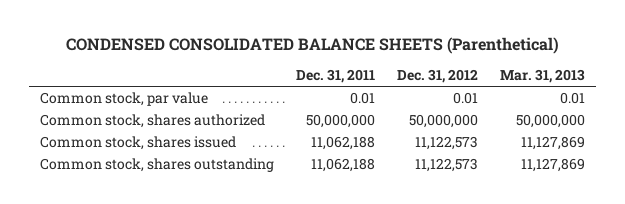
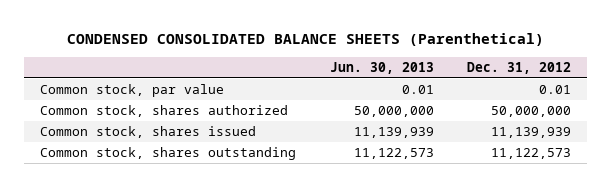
[296,69,376,84] Dec. 31, 2011 -> none
[500,69,586,84] Mar. 31, 2013 -> none
none -> [329,61,434,74] Jun. 30, 2013
[415,136,479,151] 11,122,573 -> [490,127,571,139] 11,139,939

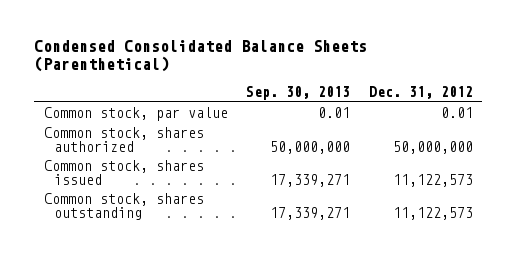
[66,32,544,46] CONDENSED CONSOLIDATED BALANCE SHEETS (Parenthetical) -> [34,40,368,73] Condensed Consolidated Balance Sheets (Parenthetical)
[329,61,434,74] Jun. 30, 2013 -> none
none -> [246,86,351,101] Sep. 30, 2013
[490,127,571,139] 11,139,939 -> [393,173,474,187] 11,122,573

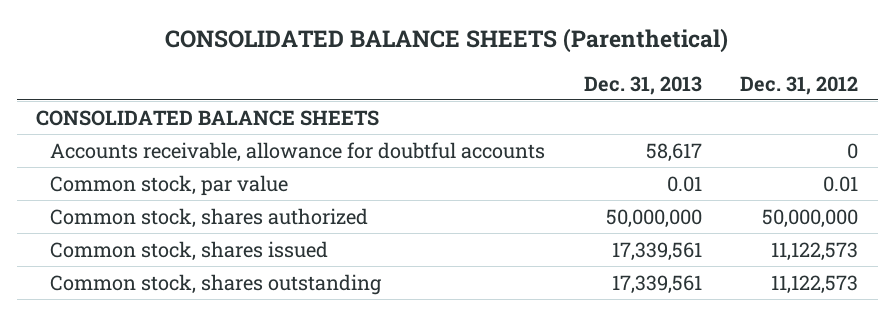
[34,40,368,73] Condensed Consolidated Balance Sheets (Parenthetical) -> [165,28,729,54] CONSOLIDATED BALANCE SHEETS (Parenthetical)
[246,86,351,101] Sep. 30, 2013 -> none
none -> [583,75,702,95] Dec. 31, 2013
none -> [35,109,379,126] CONSOLIDATED BALANCE SHEETS
none -> [49,141,545,162] Accounts receivable, allowance for doubtful accounts

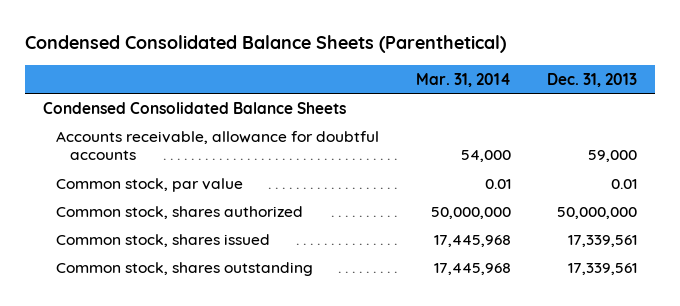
[165,28,729,54] CONSOLIDATED BALANCE SHEETS (Parenthetical) -> [25,35,507,54] Condensed Consolidated Balance Sheets (Parenthetical)
[740,75,859,95] Dec. 31, 2012 -> none
none -> [415,72,511,87] Mar. 31, 2014
[35,109,379,126] CONSOLIDATED BALANCE SHEETS -> [43,101,347,114] Condensed Consolidated Balance Sheets
[645,142,702,162] 58,617 -> [587,150,637,163] 59,000

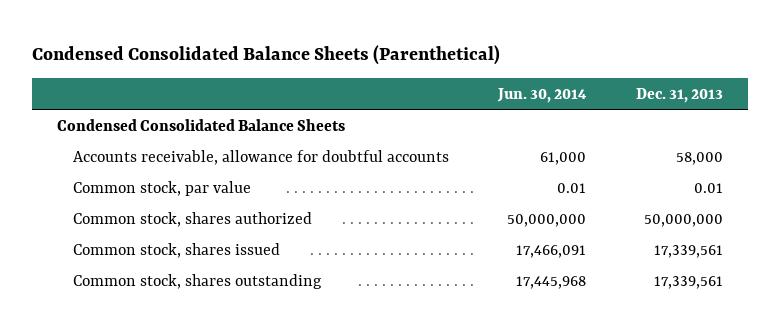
[415,72,511,87] Mar. 31, 2014 -> none
none -> [497,87,588,103] Jun. 30, 2014
[587,150,637,163] 59,000 -> [676,151,724,165] 58,000

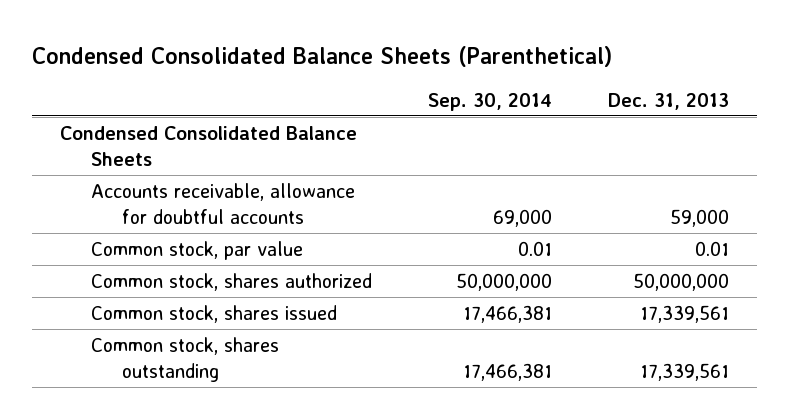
[497,87,588,103] Jun. 30, 2014 -> none
none -> [428,92,553,111] Sep. 30, 2014
[676,151,724,165] 58,000 -> [670,208,730,227] 59,000

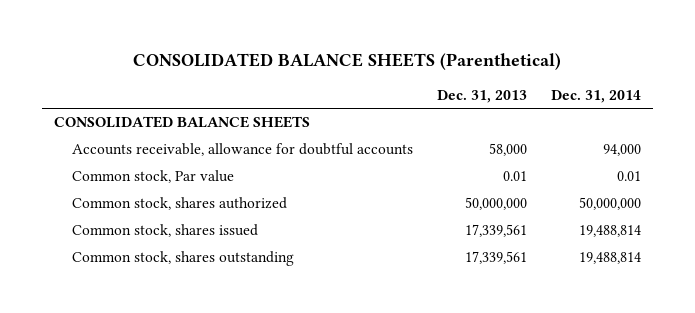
[32,45,613,67] Condensed Consolidated Balance Sheets (Parenthetical) -> [133,52,562,70] CONSOLIDATED BALANCE SHEETS (Parenthetical)
[428,92,553,111] Sep. 30, 2014 -> none
none -> [551,89,642,103] Dec. 31, 2014
[60,125,358,166] Condensed Consolidated Balance Sheets -> [53,116,310,129] CONSOLIDATED BALANCE SHEETS
[670,208,730,227] 59,000 -> [489,143,528,157] 58,000
[91,240,304,260] Common stock, par value -> [72,170,235,184] Common stock, Par value

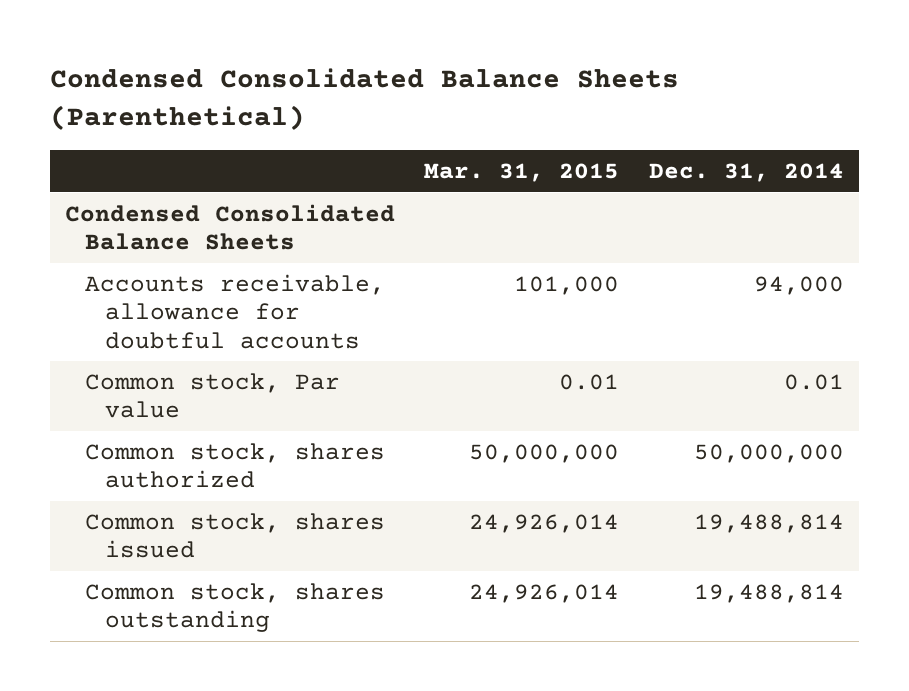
[133,52,562,70] CONSOLIDATED BALANCE SHEETS (Parenthetical) -> [49,68,679,131] Condensed Consolidated Balance Sheets (Parenthetical)
[437,89,528,103] Dec. 31, 2013 -> none
none -> [424,162,620,182] Mar. 31, 2015
[53,116,310,129] CONSOLIDATED BALANCE SHEETS -> [64,204,395,251] Condensed Consolidated Balance Sheets

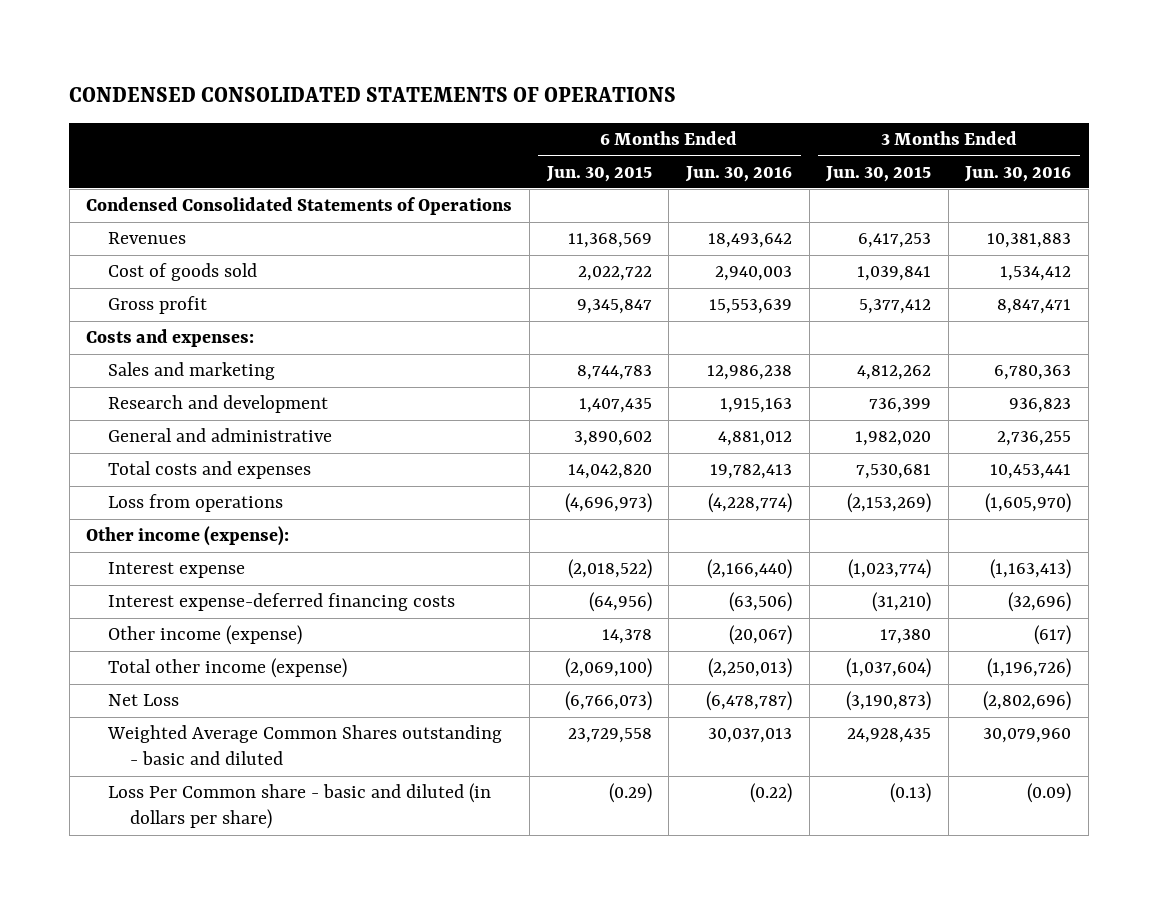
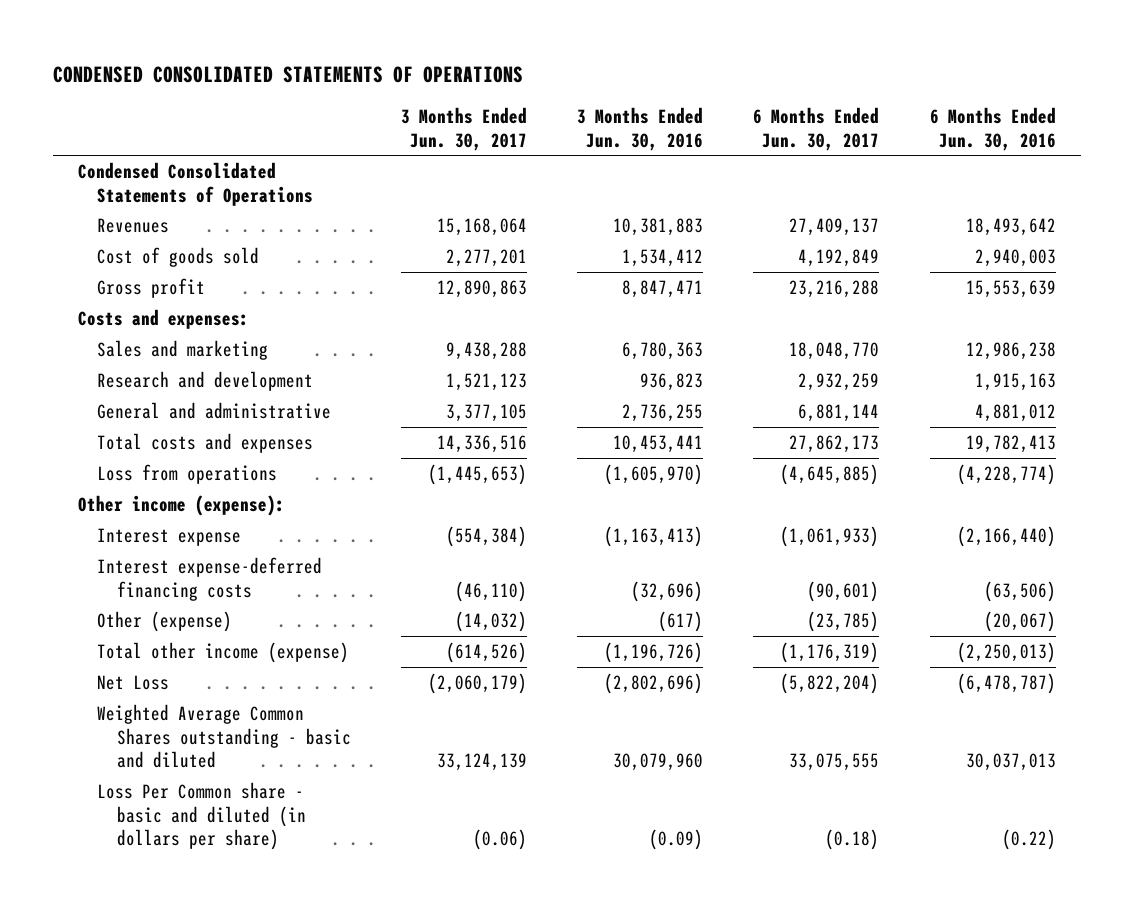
[545,165,652,182] Jun. 30, 2015 -> none
[825,165,932,182] Jun. 30, 2015 -> none
none -> [400,107,527,151] 3 Months Ended Jun. 30, 2017
none -> [753,107,880,151] 6 Months Ended Jun. 30, 2017
[108,625,303,646] Other income (expense) -> [97,610,233,632] Other (expense)

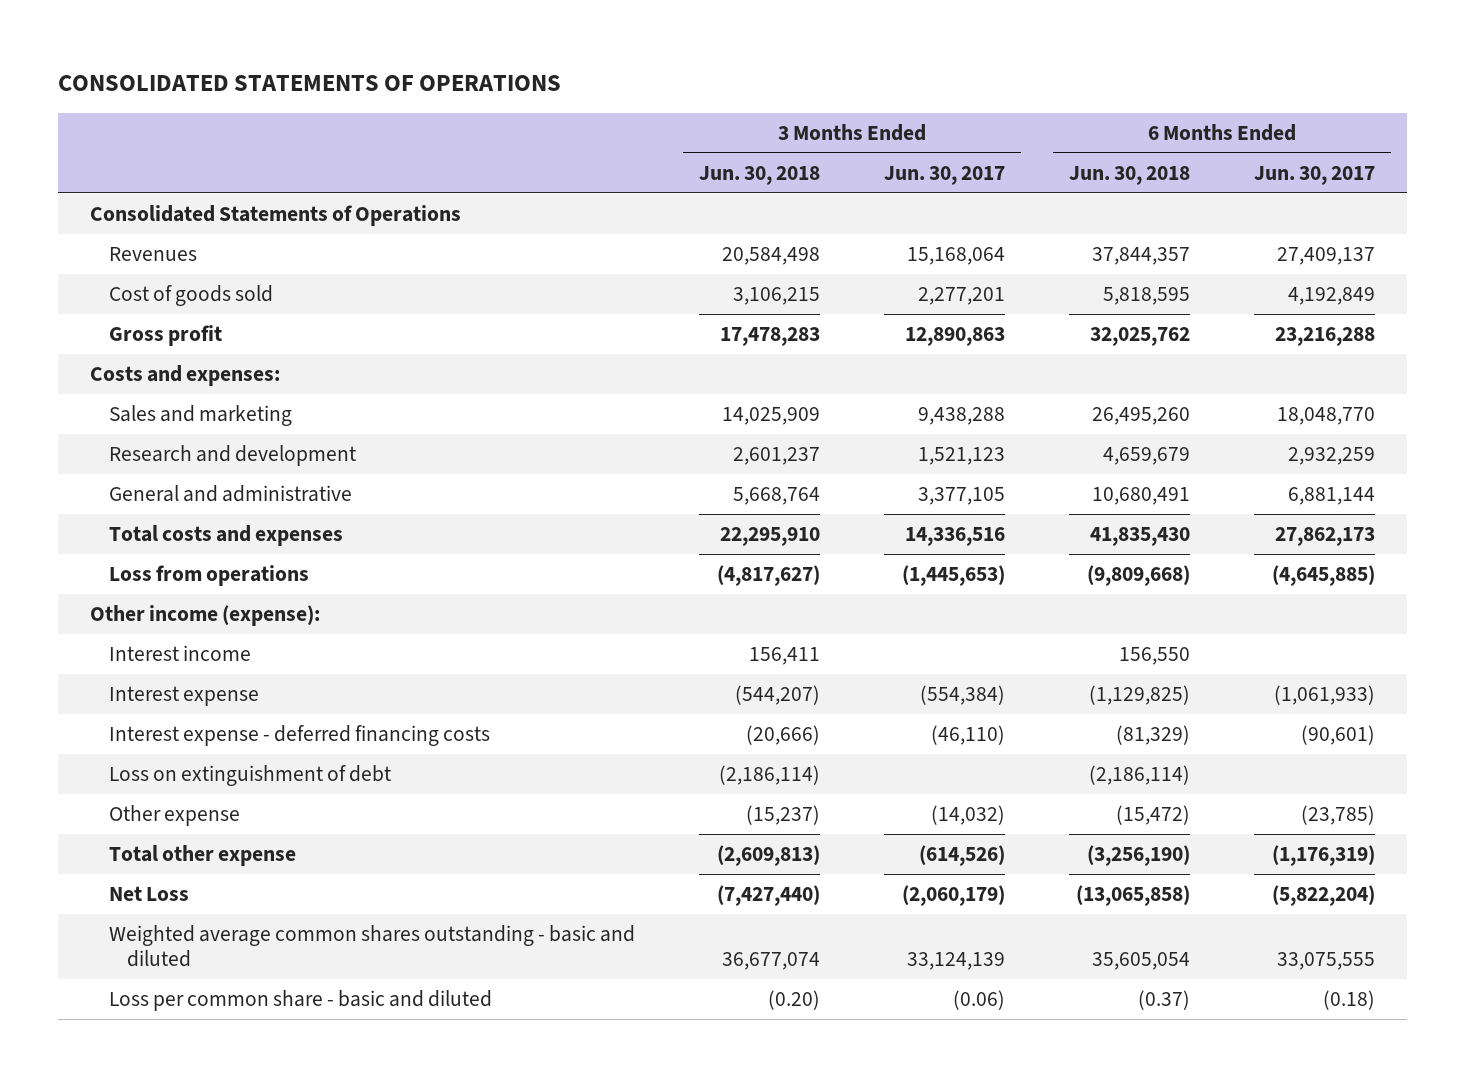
[52,66,523,84] CONDENSED CONSOLIDATED STATEMENTS OF OPERATIONS -> [58,75,562,92] CONSOLIDATED STATEMENTS OF OPERATIONS
[577,107,704,151] 3 Months Ended Jun. 30, 2016 -> none
[929,107,1056,151] 6 Months Ended Jun. 30, 2016 -> none
none -> [698,165,820,185] Jun. 30, 2018
none -> [1068,165,1190,185] Jun. 30, 2018
[77,161,314,206] Condensed Consolidated Statements of Operations -> [90,205,462,227] Consolidated Statements of Operations
none -> [108,645,251,662] Interest income
[97,556,323,601] Interest expense-deferred financing costs -> [108,725,490,747] Interest expense - deferred financing costs
none -> [108,765,391,787] Loss on extinguishment of debt
[97,610,233,632] Other (expense) -> [108,805,240,827] Other expense
[97,641,350,663] Total other income (expense) -> [108,845,296,867] Total other expense
[97,703,351,769] Weighted Average Common Shares outstanding - basic and diluted -> [108,925,635,968] Weighted average common shares outstanding - basic and diluted
[97,781,306,851] Loss Per Common share - basic and diluted (in dollars per share) -> [108,990,492,1012] Loss per common share - basic and diluted

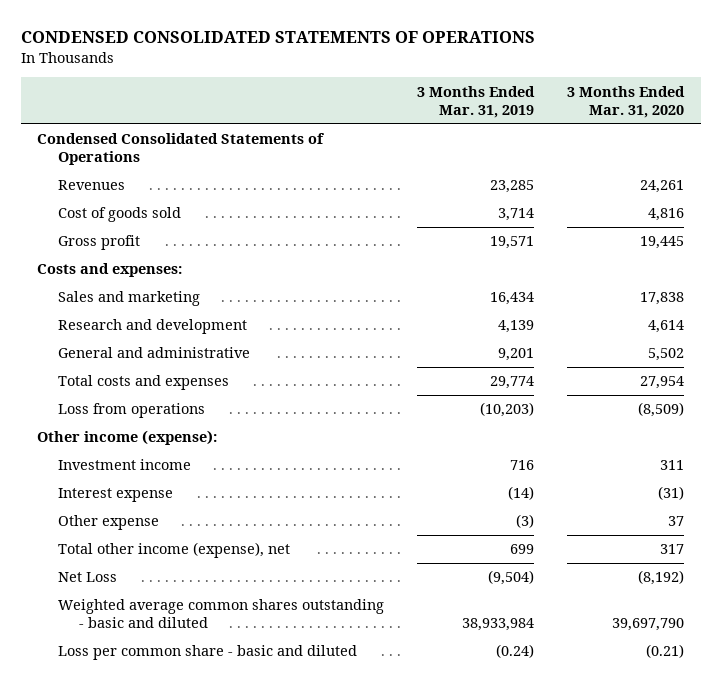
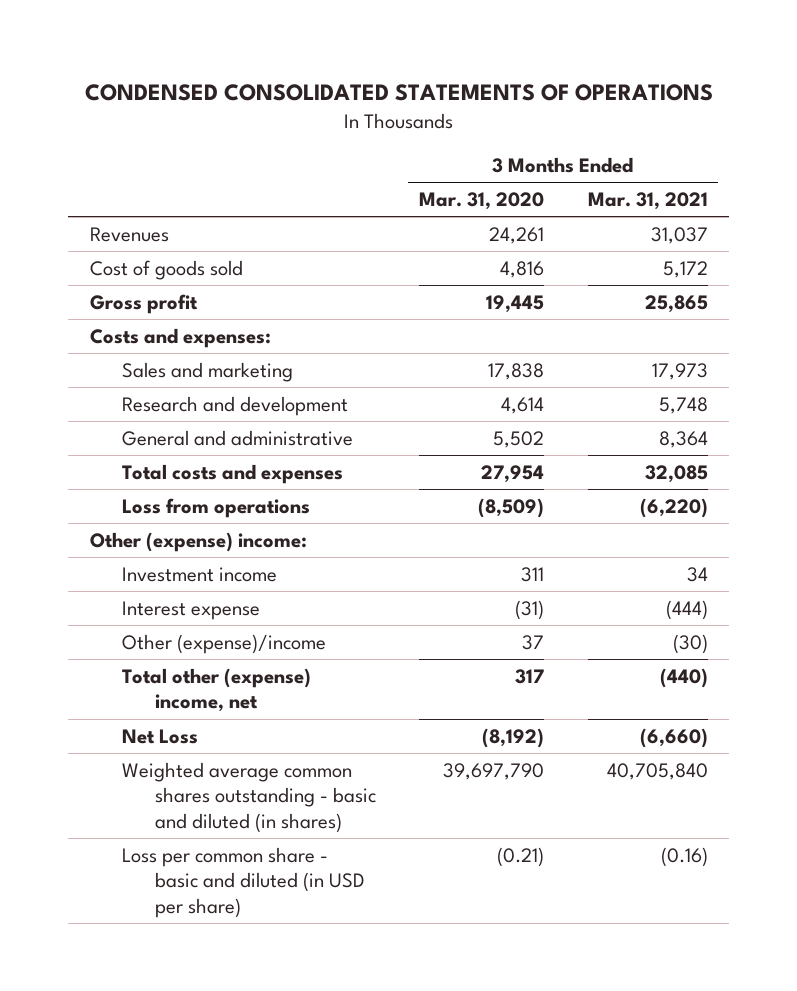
[417,85,536,118] 3 Months Ended Mar. 31, 2019 -> none
none -> [587,192,708,211] Mar. 31, 2021
[37,133,325,166] Condensed Consolidated Statements of Operations -> none
[37,430,218,446] Other income (expense): -> [89,531,307,552] Other (expense) income:
[58,515,160,531] Other expense -> [122,633,327,654] Other (expense)/income
[58,542,291,559] Total other income (expense), net -> [122,667,312,713] Total other (expense) income, net
[58,599,385,629] Weighted average common shares outstanding - basic and diluted -> [122,761,376,833] Weighted average common shares outstanding - basic and diluted (in shares)
[58,645,358,661] Loss per common share - basic and diluted -> [122,846,365,918] Loss per common share - basic and diluted (in USD per share)

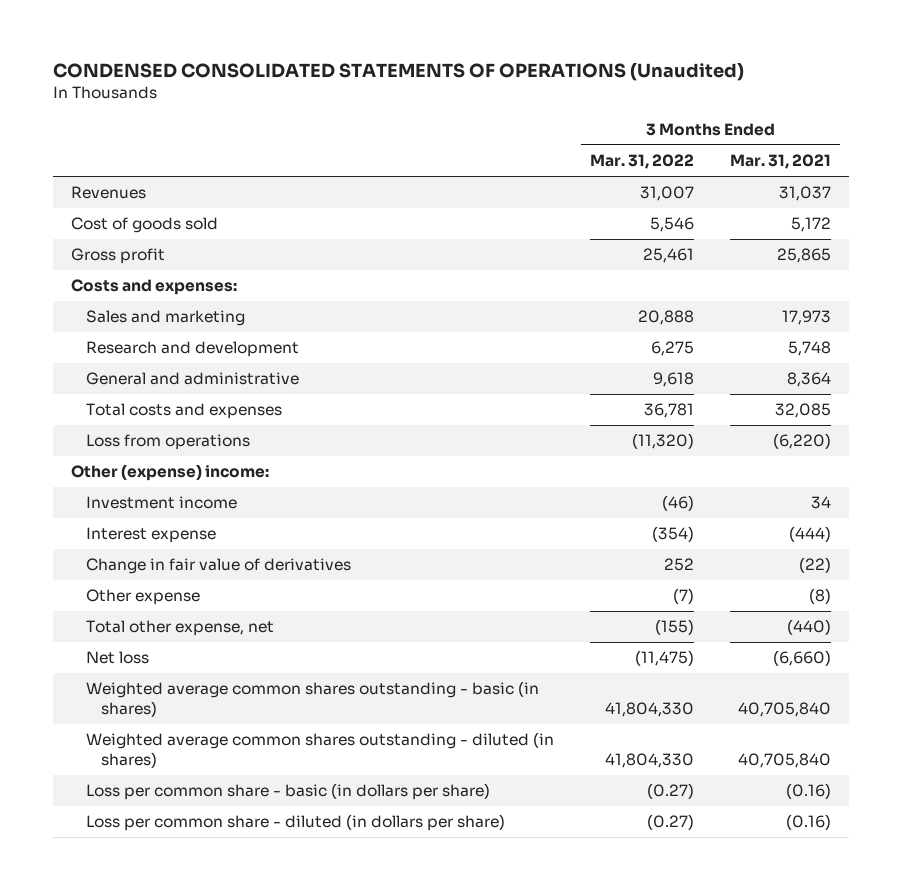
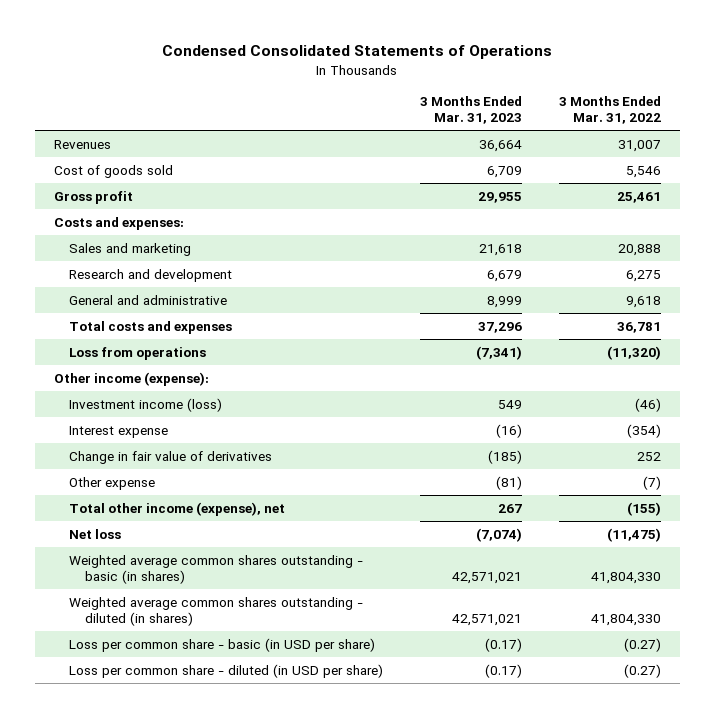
[53,63,745,82] CONDENSED CONSOLIDATED STATEMENTS OF OPERATIONS (Unaudited) -> [162,45,553,60] Condensed Consolidated Statements of Operations
[730,154,832,170] Mar. 31, 2021 -> none
none -> [420,95,523,125] 3 Months Ended Mar. 31, 2023
[71,464,270,482] Other (expense) income: -> [53,371,209,386] Other income (expense):
[86,496,238,510] Investment income -> [69,397,223,412] Investment income (loss)
[86,620,275,637] Total other expense, net -> [69,501,286,516] Total other income (expense), net
[86,783,491,801] Loss per common share - basic (in dollars per share) -> [69,637,376,652] Loss per common share - basic (in USD per share)
[86,814,506,832] Loss per common share - diluted (in dollars per share) -> [69,663,384,678] Loss per common share - diluted (in USD per share)

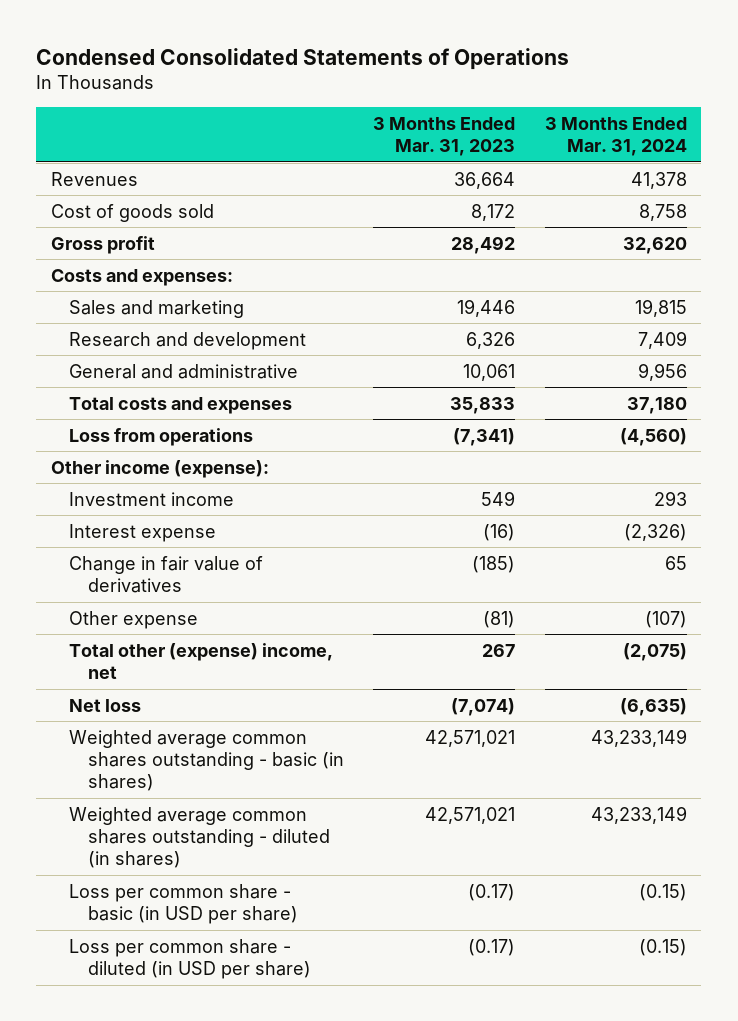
[559,95,662,125] 3 Months Ended Mar. 31, 2022 -> none
none -> [544,117,687,157] 3 Months Ended Mar. 31, 2024
[487,165,523,178] 6,709 -> [471,203,516,221] 8,172
[478,191,523,203] 29,955 -> [451,235,516,254] 28,492
[479,243,523,256] 21,618 -> [457,298,516,317] 19,446
[487,269,523,282] 6,679 -> [466,331,516,349] 6,326
[487,295,523,308] 8,999 -> [463,363,516,381] 10,061
[478,321,523,333] 37,296 -> [450,396,516,414] 35,833
[69,397,223,412] Investment income (loss) -> [69,491,235,506] Investment income
[69,501,286,516] Total other income (expense), net -> [69,642,334,680] Total other (expense) income, net

